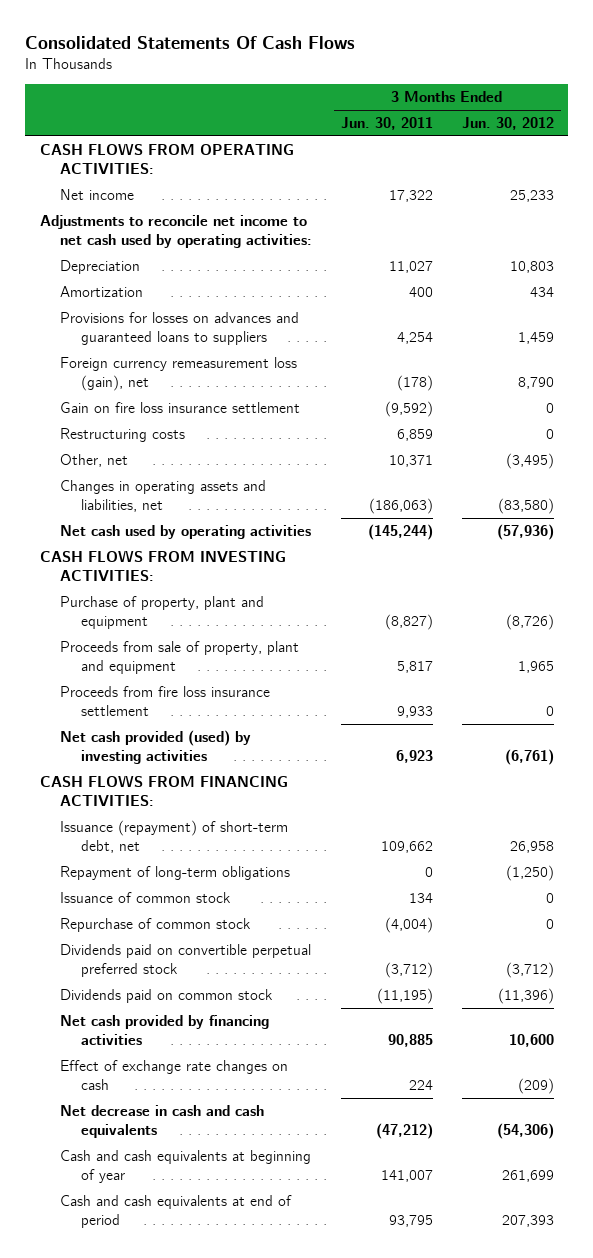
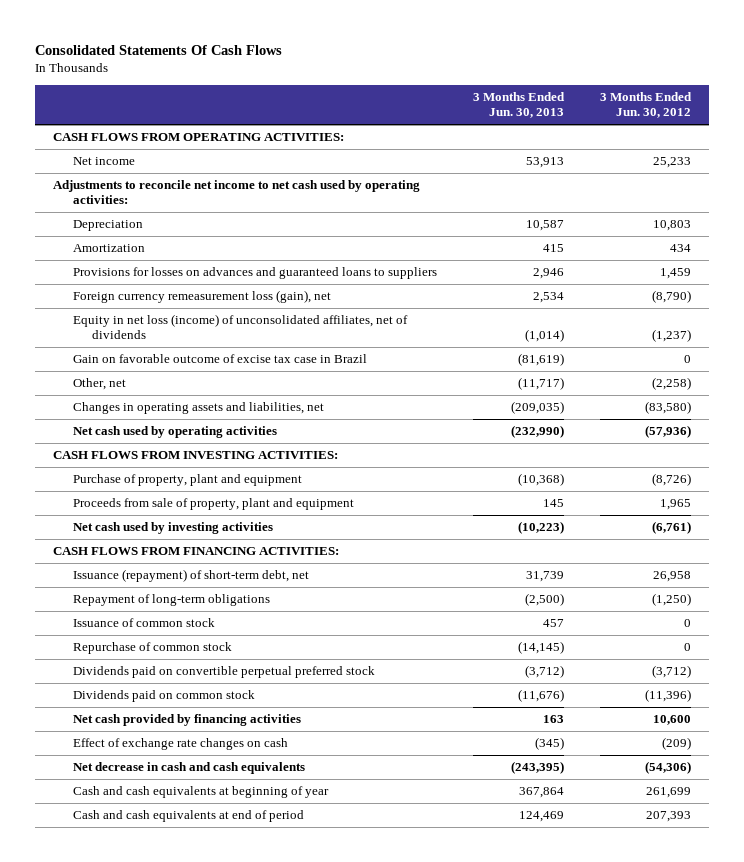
[341,117,434,131] Jun. 30, 2011 -> none
none -> [472,92,565,119] 3 Months Ended Jun. 30, 2013
[60,402,301,414] Gain on fire loss insurance settlement -> none
[60,428,186,443] Restructuring costs -> none
[517,377,554,390] 8,790 -> [651,290,691,304] (8,790)
none -> [72,314,408,340] Equity in net loss (income) of unconsolidated affiliates, net of dividends
none -> [72,354,367,364] Gain on favorable outcome of excise tax case in Brazil
[505,453,554,470] (3,495) -> [651,377,691,391] (2,258)
[60,686,271,717] Proceeds from fire loss insurance settlement -> none
[60,730,252,765] Net cash provided (used) by investing activities -> [72,522,273,535] Net cash used by investing activities

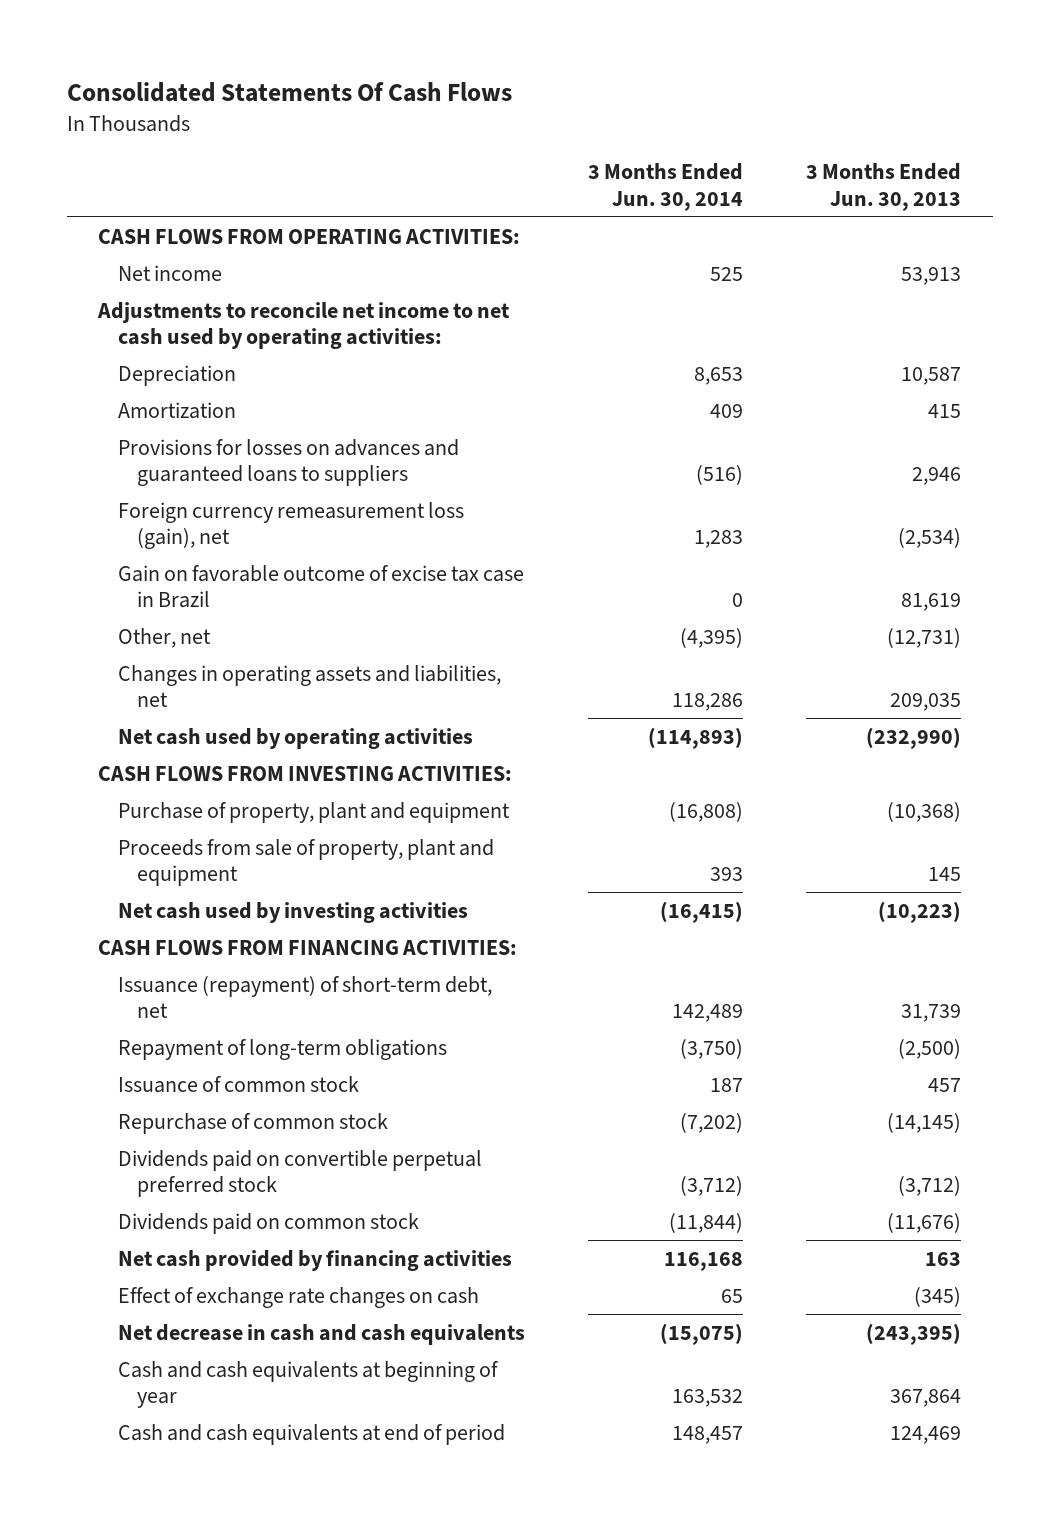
[599,92,692,119] 3 Months Ended Jun. 30, 2012 -> none
none -> [587,162,743,211] 3 Months Ended Jun. 30, 2014
[72,314,408,340] Equity in net loss (income) of unconsolidated affiliates, net of dividends -> none
[532,292,564,304] 2,534 -> [898,528,962,549] (2,534)
[517,353,564,367] (81,619) -> [901,593,962,612] 81,619
[517,377,564,391] (11,717) -> [887,627,962,648] (12,731)
[510,401,564,415] (209,035) -> [890,693,962,712] 209,035

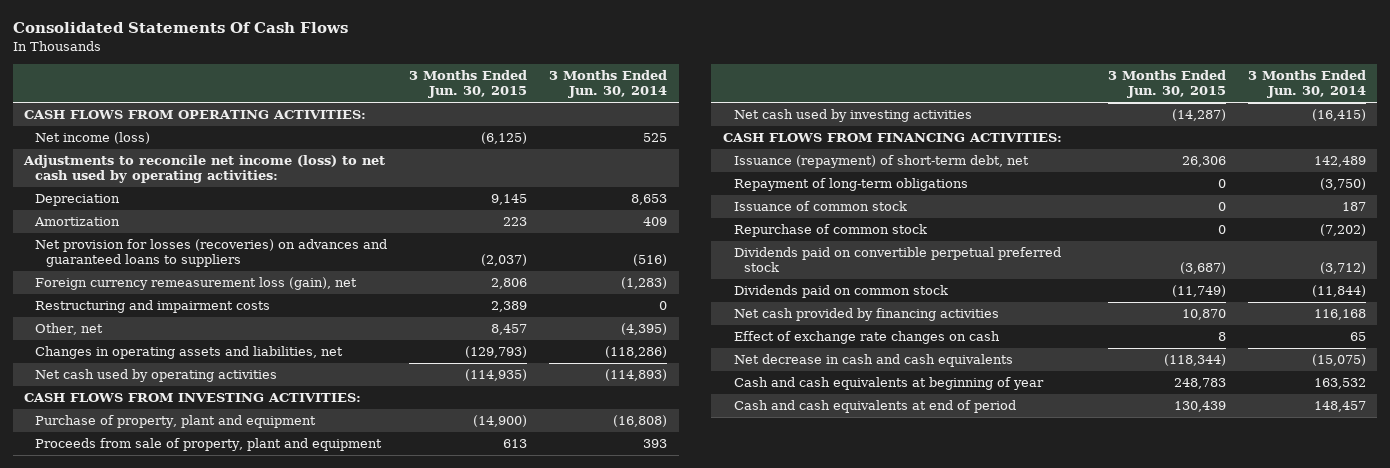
[806,162,962,211] 3 Months Ended Jun. 30, 2013 -> none
none -> [409,70,528,99] 3 Months Ended Jun. 30, 2015
[117,264,222,281] Net income -> [34,132,150,145] Net income (loss)
[97,301,511,350] Adjustments to reconcile net income to net cash used by operating activities: -> [22,155,385,184] Adjustments to reconcile net income (loss) to net cash used by operating activities:
[117,564,524,609] Gain on favorable outcome of excise tax case in Brazil -> none
[117,438,459,487] Provisions for losses on advances and guaranteed loans to suppliers -> [34,239,387,268] Net provision for losses (recoveries) on advances and guaranteed loans to suppliers
[693,530,743,549] 1,283 -> [621,277,668,290] (1,283)
none -> [34,300,270,314] Restructuring and impairment costs
[671,693,743,712] 118,286 -> [605,346,668,359] (118,286)

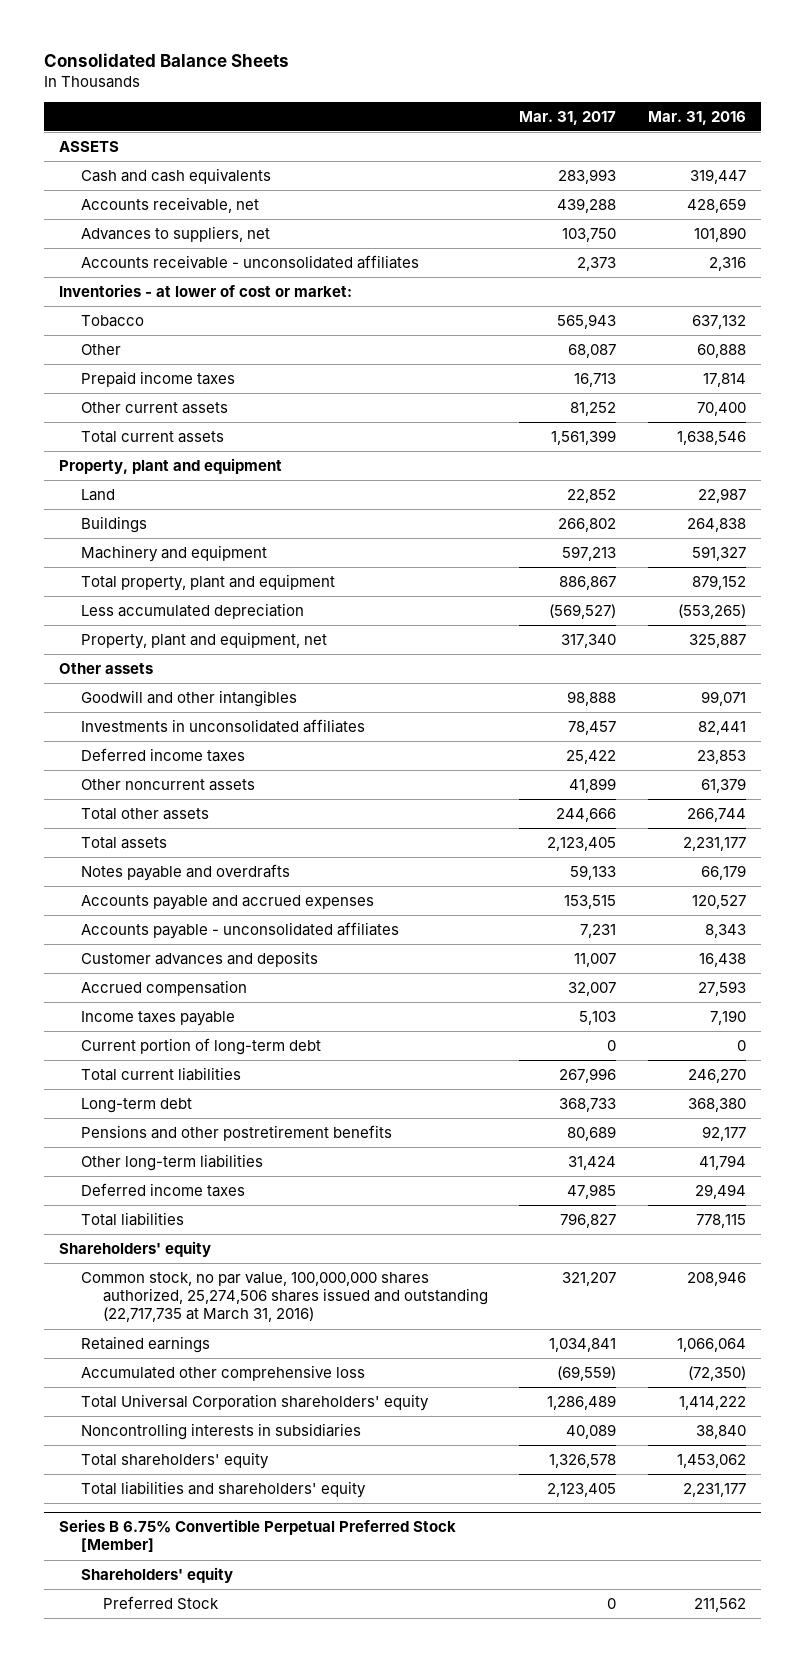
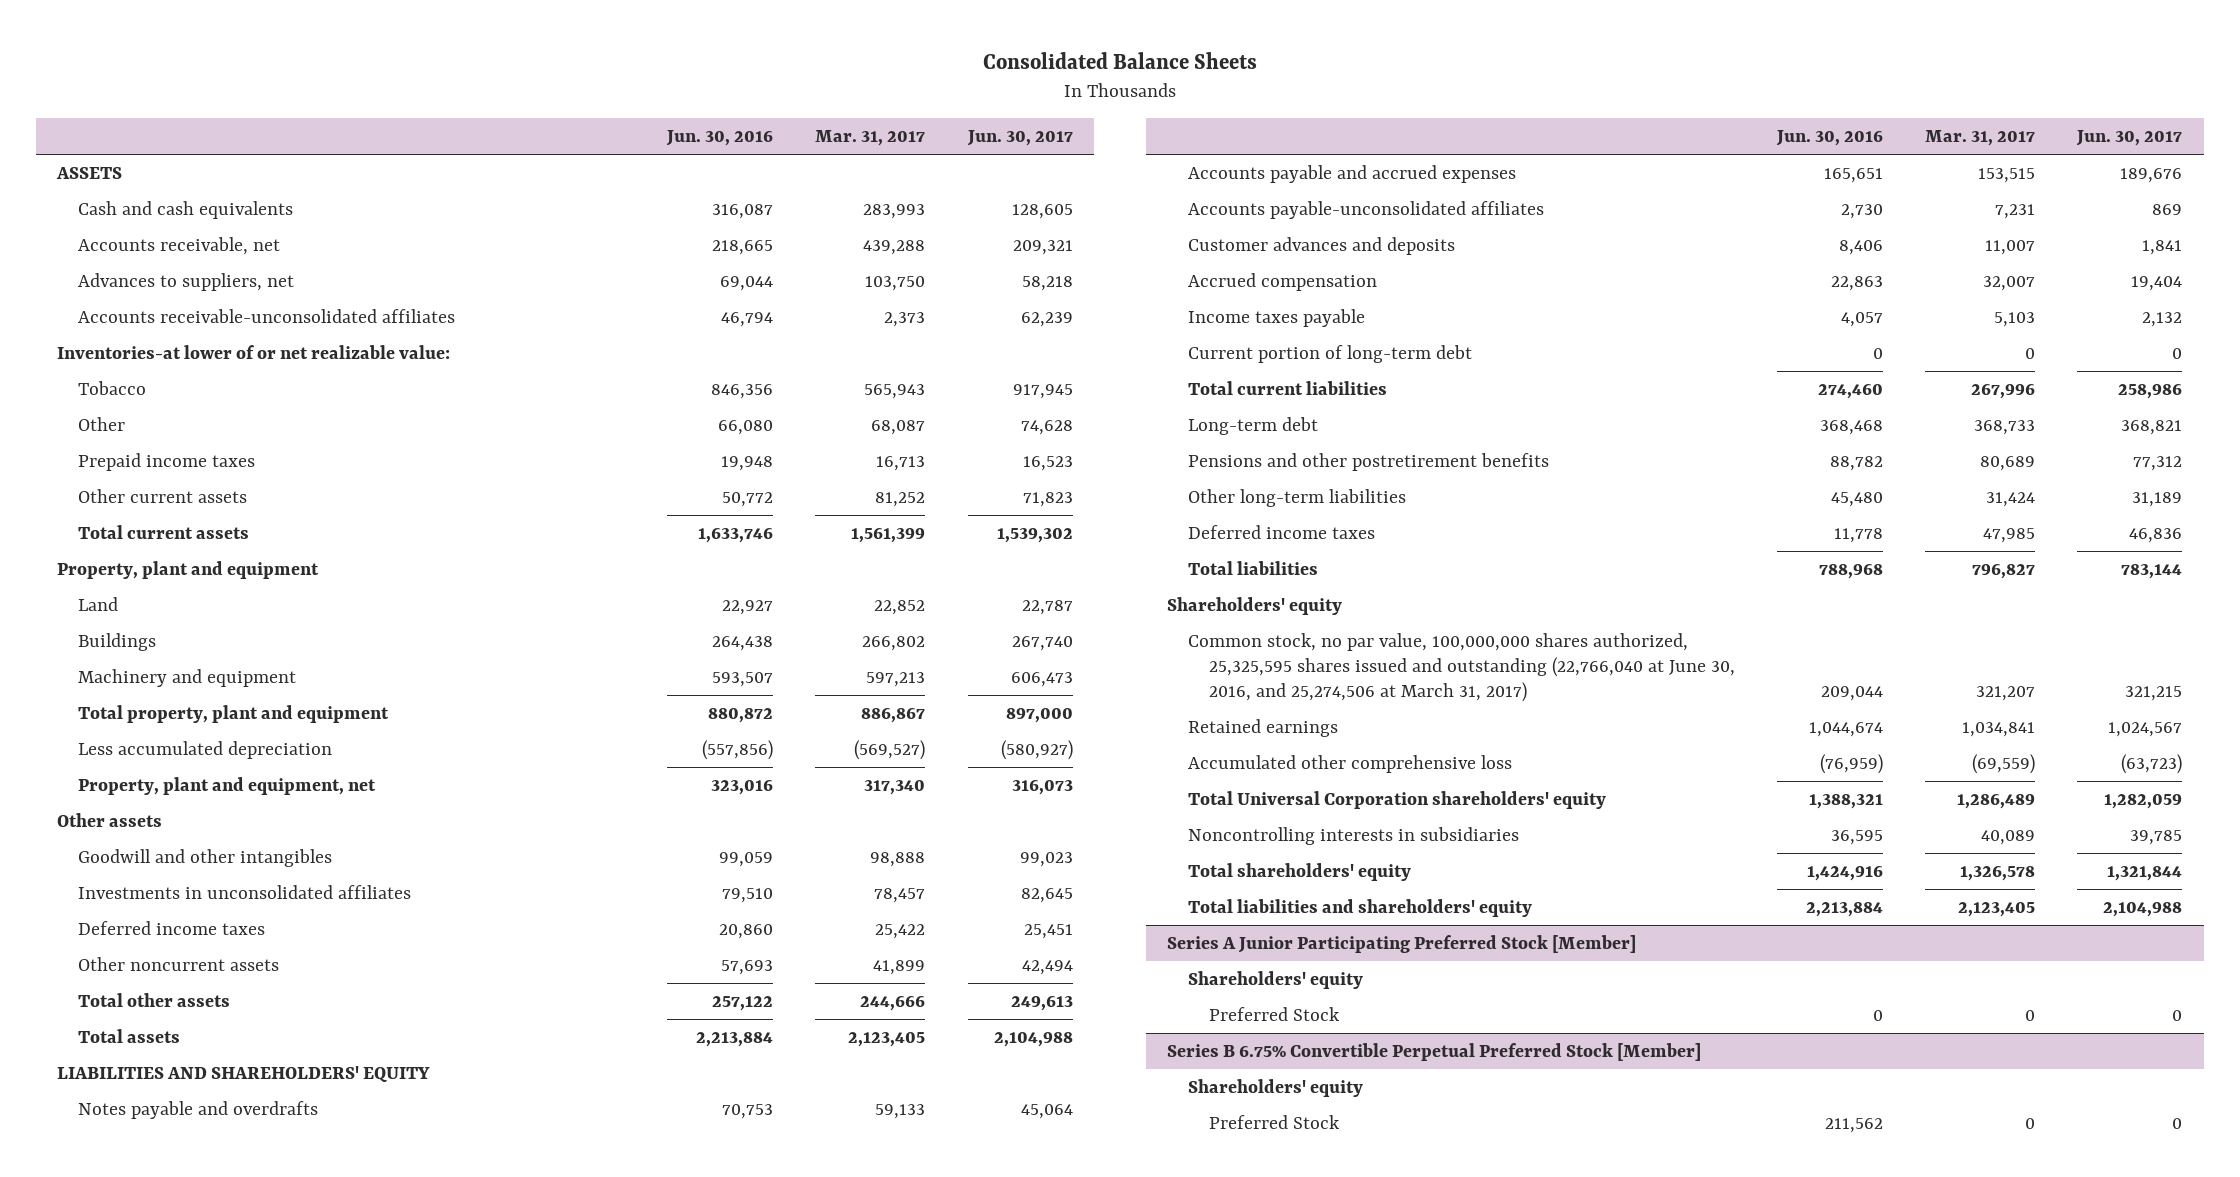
[647,110,746,125] Mar. 31, 2016 -> none
none -> [666,129,774,146] Jun. 30, 2016
none -> [966,129,1073,146] Jun. 30, 2017
[80,255,419,270] Accounts receivable - unconsolidated affiliates -> [78,309,456,324] Accounts receivable-unconsolidated affiliates
[59,284,353,298] Inventories - at lower of cost or market: -> [57,345,451,360] Inventories-at lower of or net realizable value:
none -> [57,1066,431,1083] LIABILITIES AND SHAREHOLDERS' EQUITY
[80,922,399,940] Accounts payable - unconsolidated affiliates -> [1187,201,1544,220] Accounts payable-unconsolidated affiliates
[80,1272,488,1323] Common stock, no par value, 100,000,000 shares authorized, 25,274,506 shares issued and outstanding (22,717,735 at March 31, 2016) -> [1187,633,1735,703] Common stock, no par value, 100,000,000 shares authorized, 25,325,595 shares issued and outstanding (22,766,040 at June 30, 2016, and 25,274,506 at March 31, 2017)
none -> [1167,935,1637,954] Series A Junior Participating Preferred Stock [Member]
none -> [1187,971,1363,990] Shareholders' equity
none -> [1208,1007,1340,1022] Preferred Stock

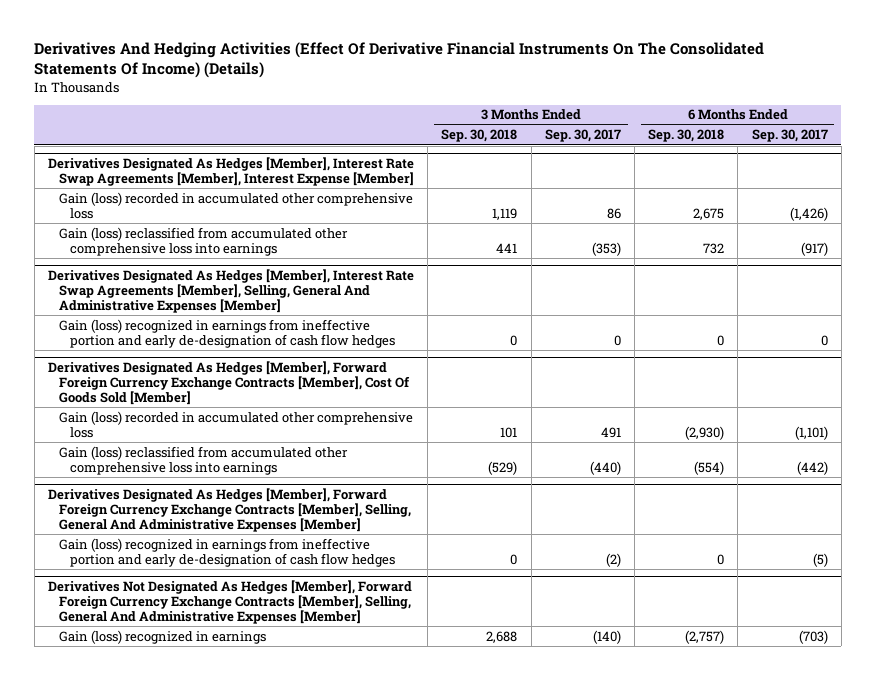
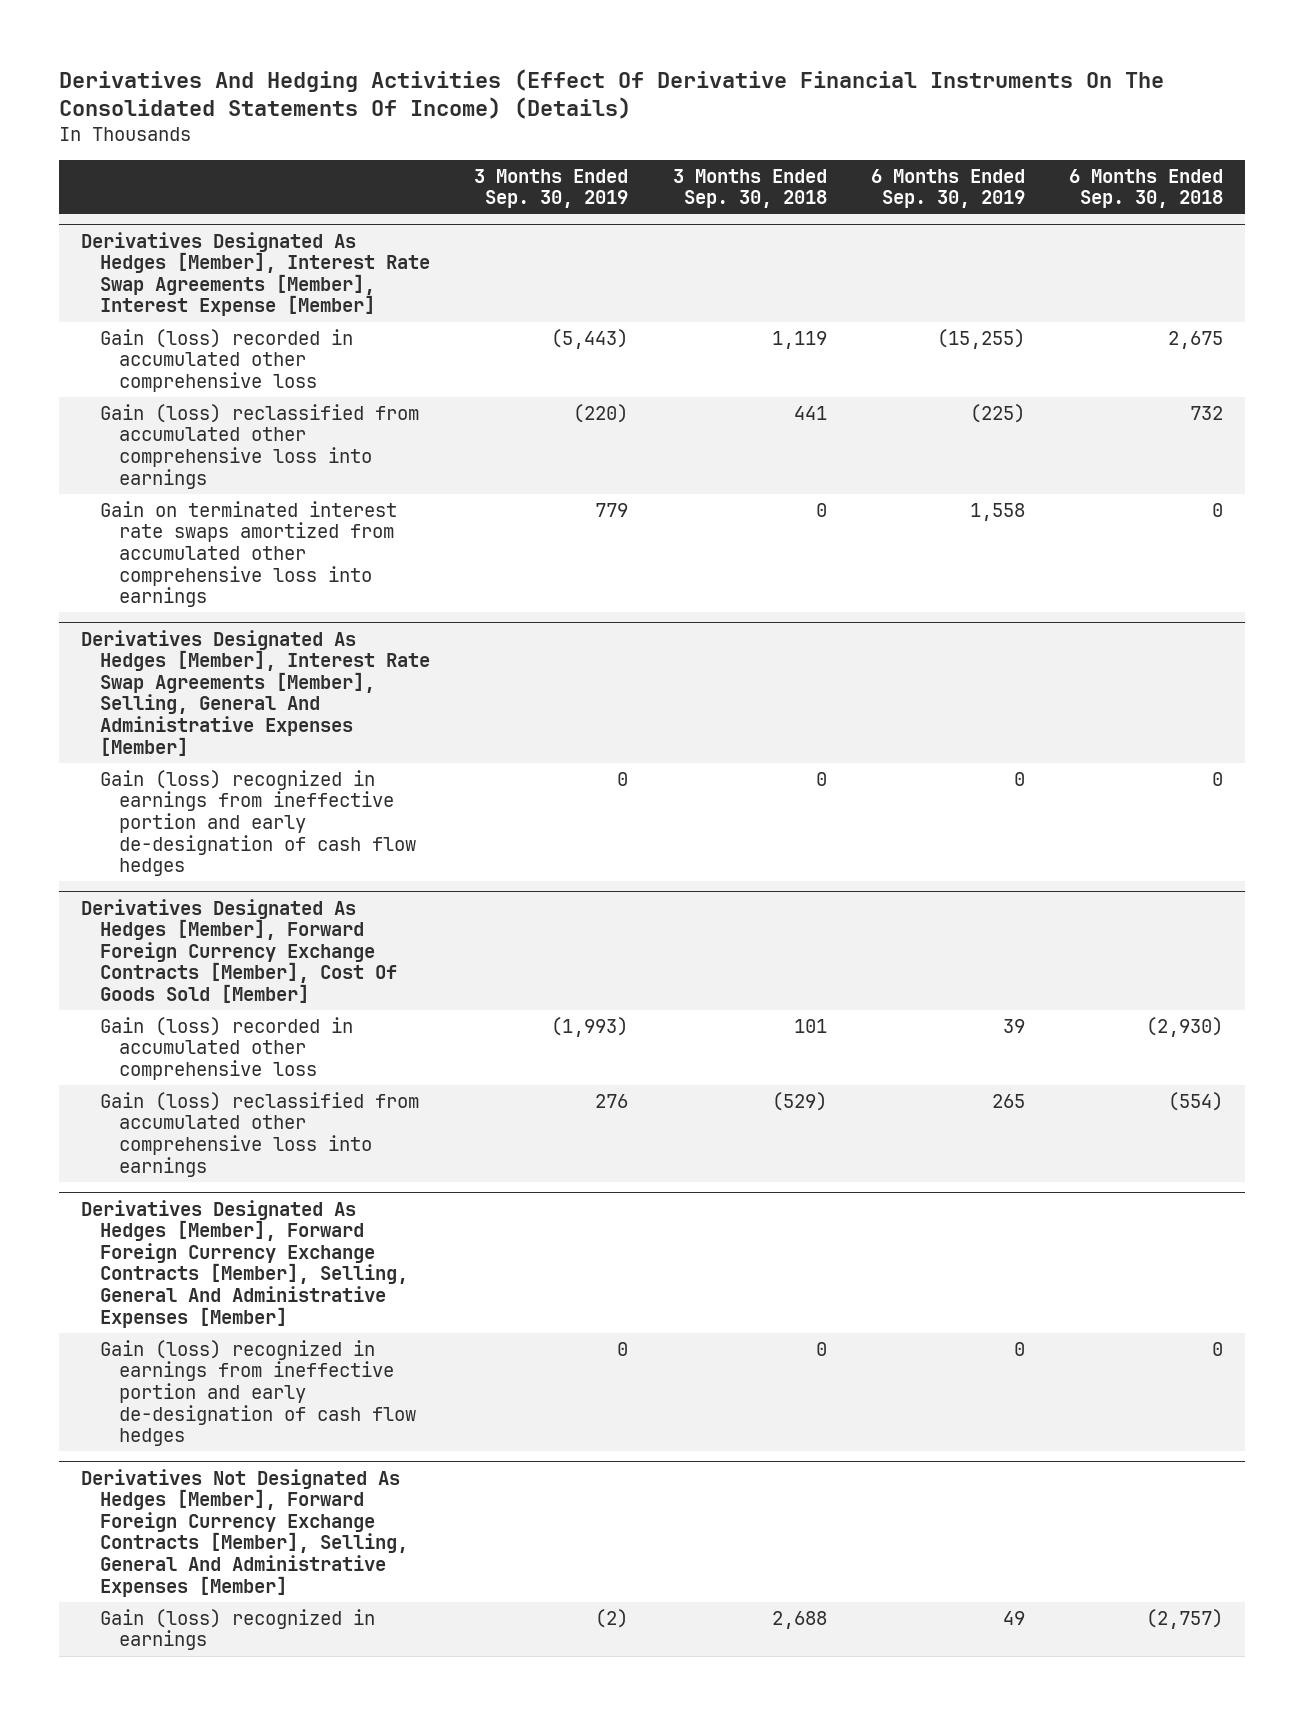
[544,129,621,143] Sep. 30, 2017 -> none
[751,129,828,143] Sep. 30, 2017 -> none
none -> [474,168,629,209] 3 Months Ended Sep. 30, 2019
none -> [870,168,1025,209] 6 Months Ended Sep. 30, 2019
none -> [99,500,397,608] Gain on terminated interest rate swaps amortized from accumulated other comprehensive loss into earnings

